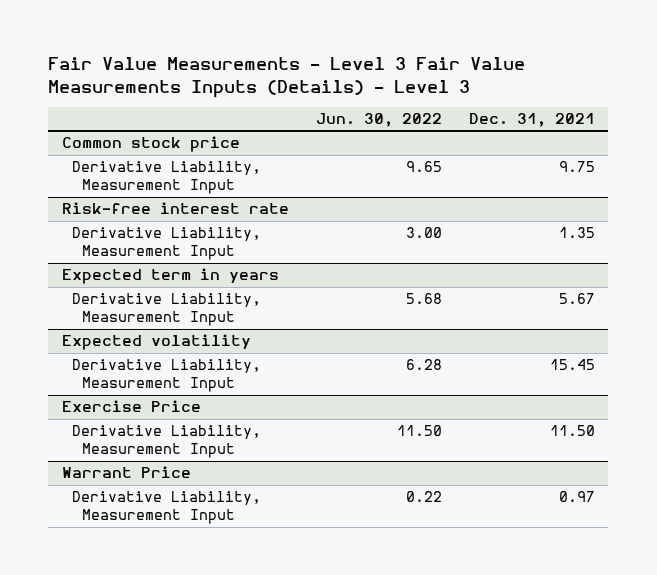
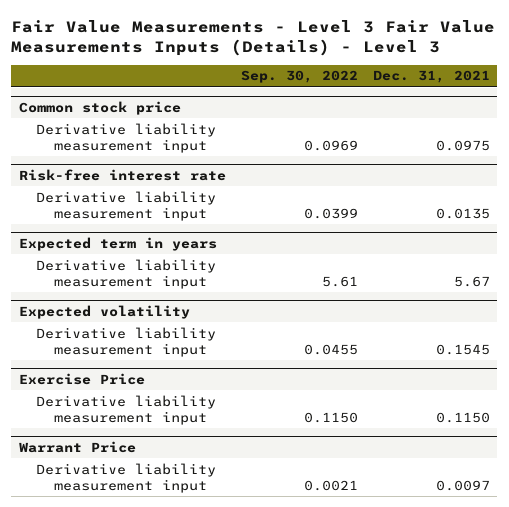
[315,113,442,128] Jun. 30, 2022 -> none
none -> [240,70,358,84] Sep. 30, 2022
[71,161,261,195] Derivative Liability, Measurement Input -> [36,122,217,153] Derivative liability measurement input
[558,161,595,173] 9.75 -> [435,139,490,151] 0.0975
[71,227,261,261] Derivative Liability, Measurement Input -> [36,190,217,221] Derivative liability measurement input
[558,227,595,239] 1.35 -> [435,207,490,219] 0.0135
[71,293,261,327] Derivative Liability, Measurement Input -> [36,258,217,289] Derivative liability measurement input
[71,359,261,393] Derivative Liability, Measurement Input -> [36,326,217,357] Derivative liability measurement input
[549,359,595,371] 15.45 -> [435,343,490,355] 0.1545
[71,425,261,459] Derivative Liability, Measurement Input -> [36,394,217,425] Derivative liability measurement input
[549,425,595,437] 11.50 -> [435,411,490,423] 0.1150
[71,491,261,525] Derivative Liability, Measurement Input -> [36,462,217,493] Derivative liability measurement input
[558,491,595,503] 0.97 -> [435,479,490,491] 0.0097

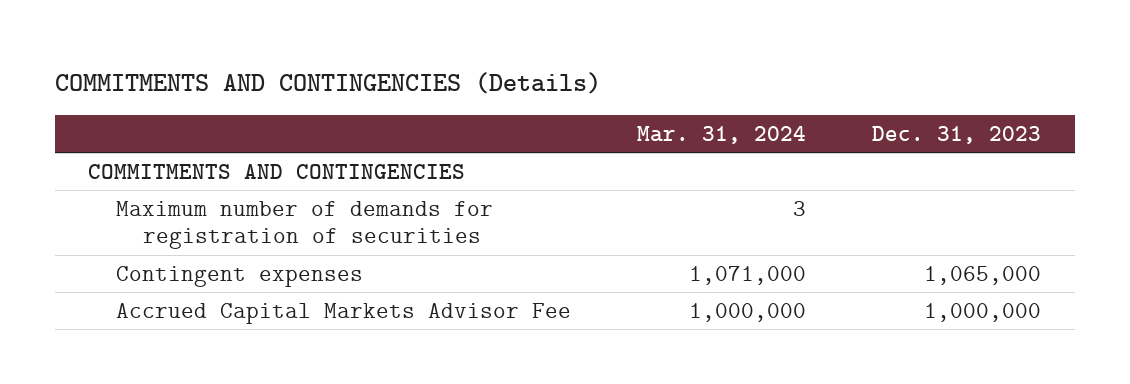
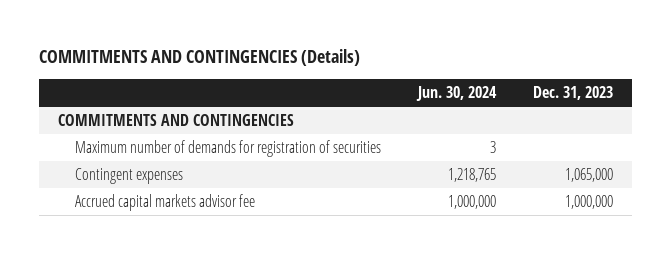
[637,125,807,144] Mar. 31, 2024 -> none
none -> [416,86,498,102] Jun. 30, 2024
[115,302,571,324] Accrued Capital Markets Advisor Fee -> [75,194,256,212] Accrued capital markets advisor fee

